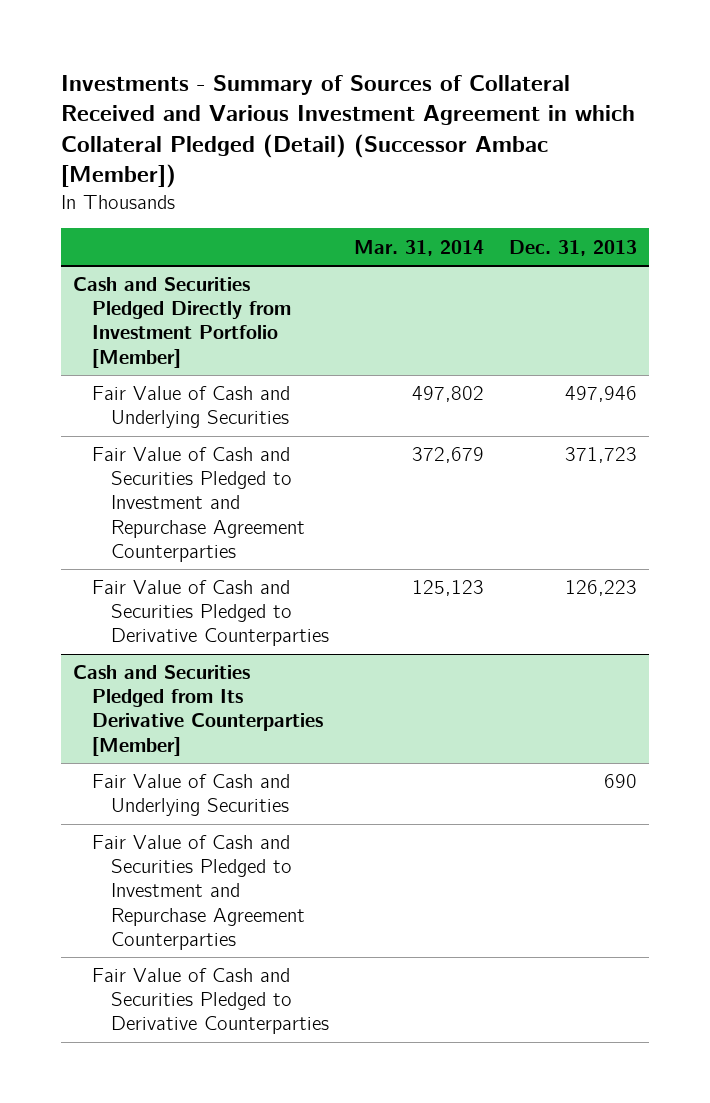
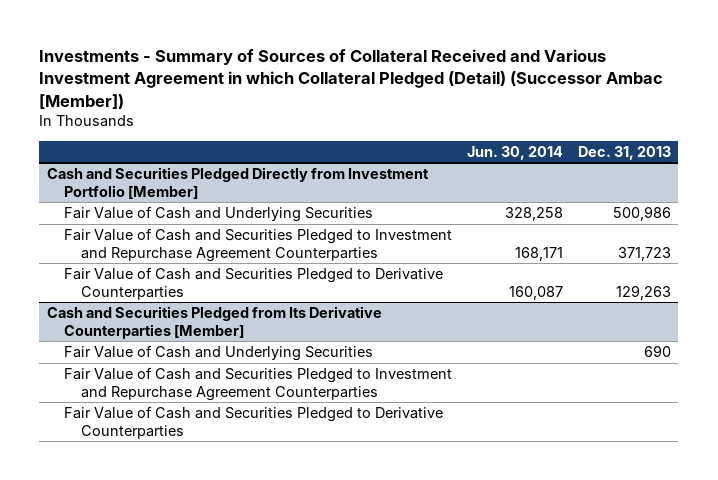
[353,239,484,256] Mar. 31, 2014 -> none
none -> [466,145,563,160] Jun. 30, 2014
[564,386,637,403] 497,946 -> [612,206,671,222] 500,986
[564,580,637,597] 126,223 -> [615,284,671,300] 129,263

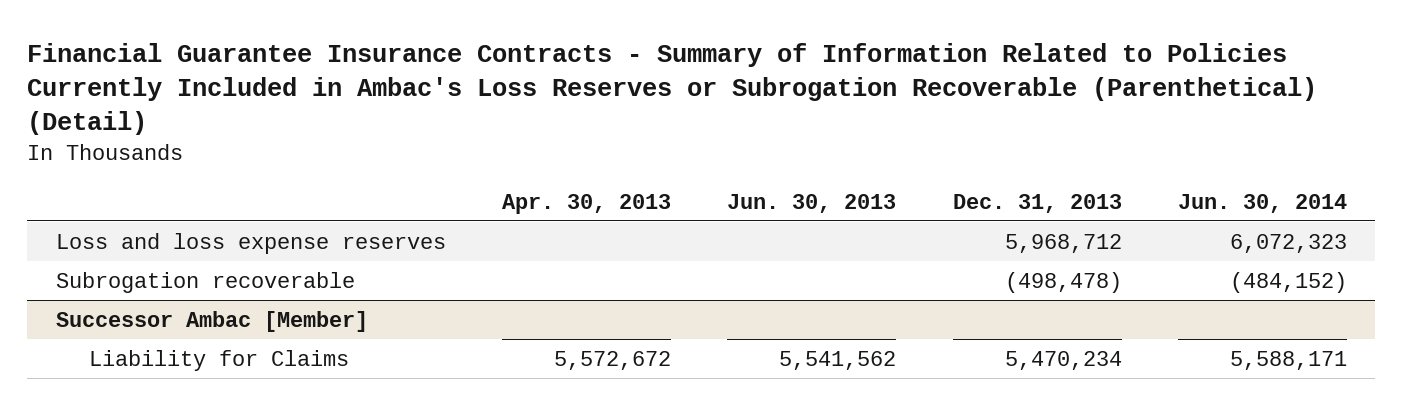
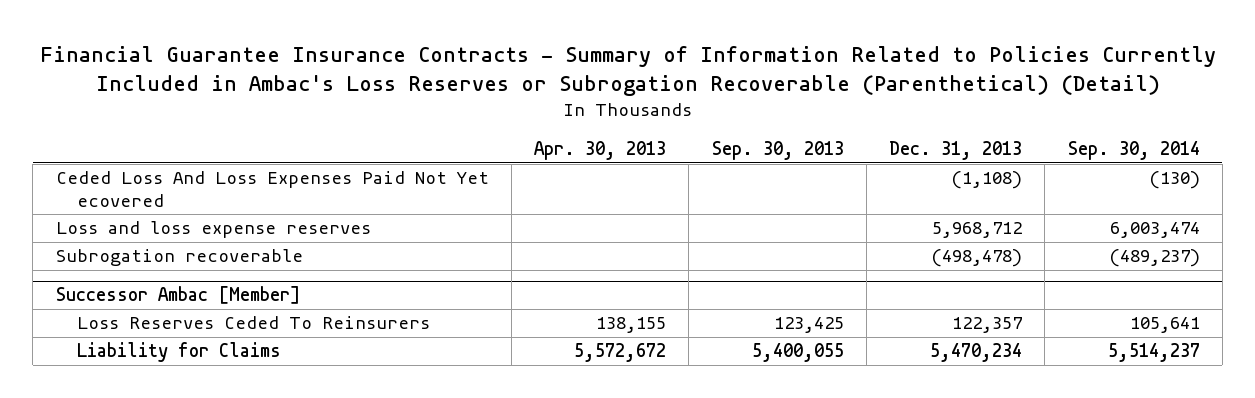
[727,193,897,213] Jun. 30, 2013 -> none
[1178,193,1348,213] Jun. 30, 2014 -> none
none -> [711,141,844,161] Sep. 30, 2013
none -> [1067,141,1200,161] Sep. 30, 2014
none -> [55,171,489,207] Ceded Loss And Loss Expenses Paid Not Yet ecovered
none -> [77,316,431,330] Loss Reserves Ceded To Reinsurers

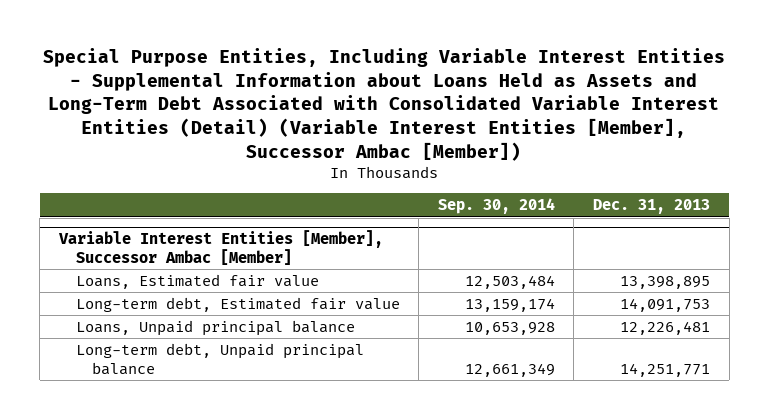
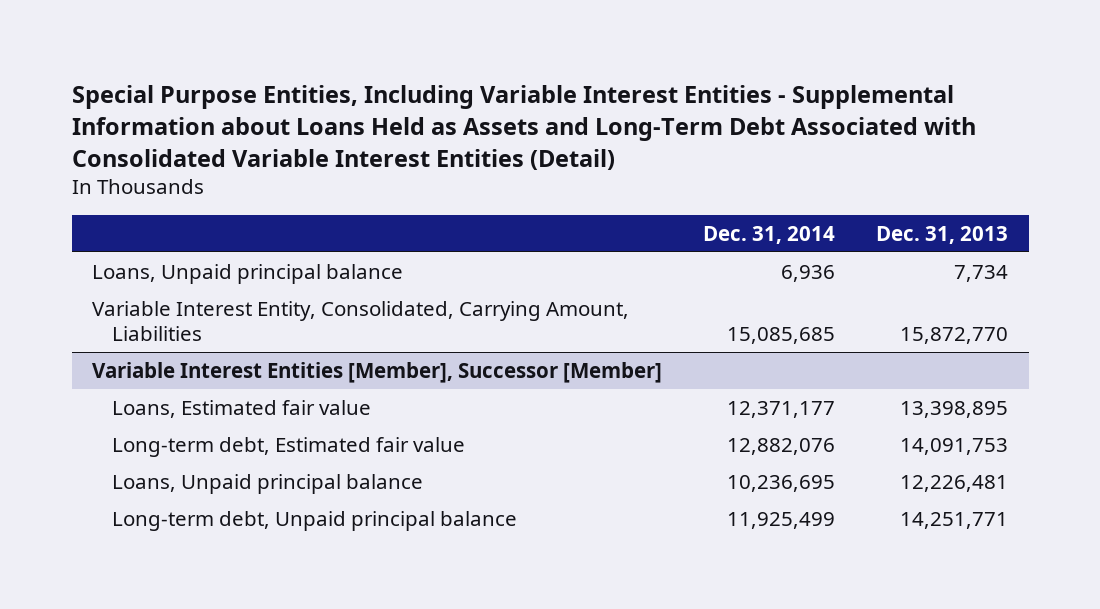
[43,48,726,161] Special Purpose Entities, Including Variable Interest Entities - Supplemental Information about Loans Held as Assets and Long-Term Debt Associated with Consolidated Variable Interest Entities (Detail) (Variable Interest Entities [Member], Successor Ambac [Member]) -> [71,85,976,170] Special Purpose Entities, Including Variable Interest Entities - Supplemental Information about Loans Held as Assets and Long-Term Debt Associated with Consolidated Variable Interest Entities (Detail)
[437,198,555,215] Sep. 30, 2014 -> none
none -> [703,225,836,244] Dec. 31, 2014
none -> [92,263,404,284] Loans, Unpaid principal balance
none -> [92,300,630,341] Variable Interest Entity, Consolidated, Carrying Amount, Liabilities
[58,230,383,265] Variable Interest Entities [Member], Successor Ambac [Member] -> [92,361,663,383] Variable Interest Entities [Member], Successor [Member]

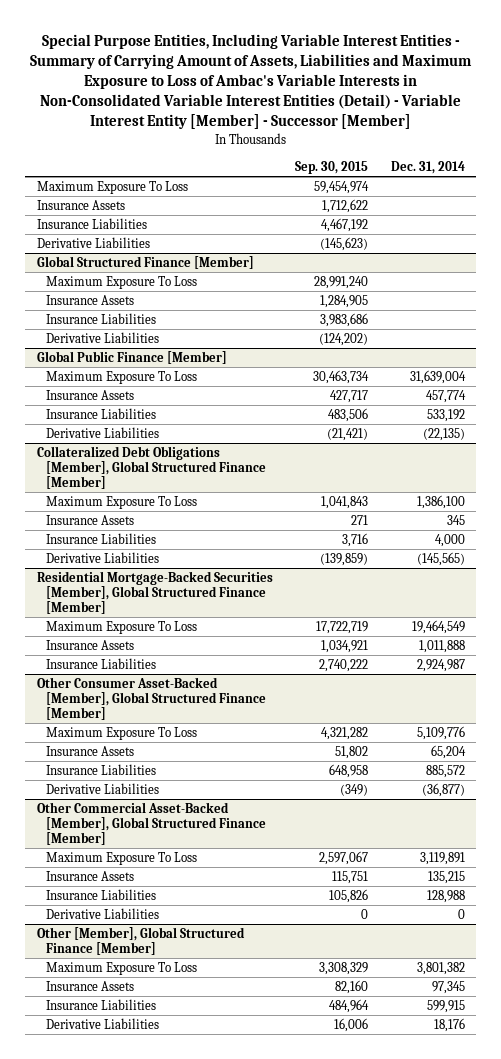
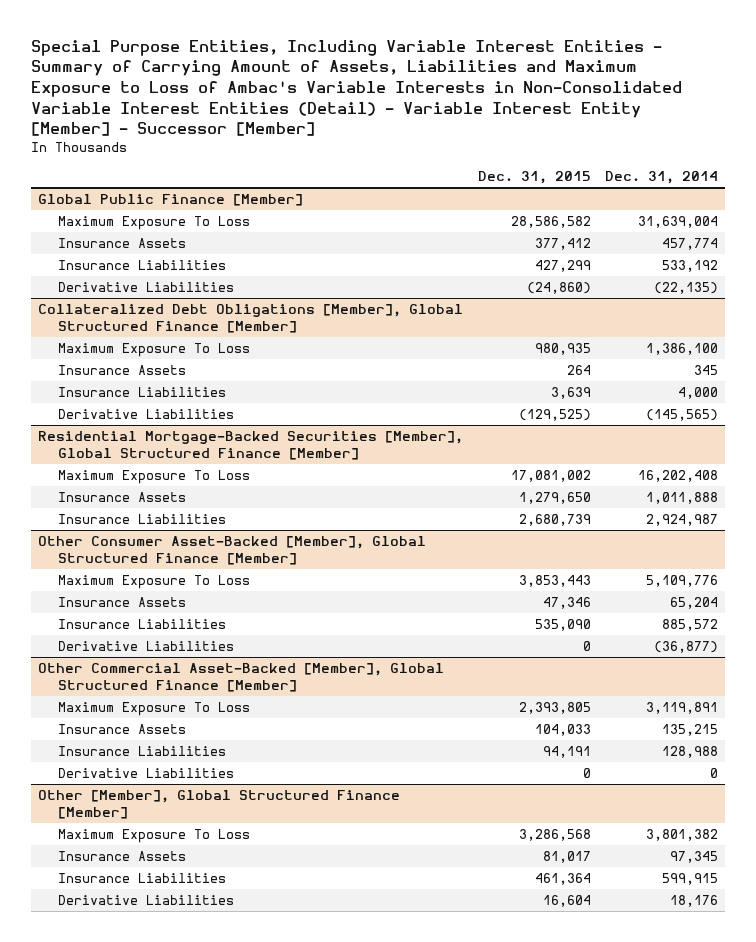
[295,160,369,174] Sep. 30, 2015 -> none
none -> [477,171,591,185] Dec. 31, 2015
[36,180,188,194] Maximum Exposure To Loss -> none
[36,199,125,210] Insurance Assets -> none
[36,217,147,229] Insurance Liabilities -> none
[36,236,150,248] Derivative Liabilities -> none
[36,255,254,269] Global Structured Finance [Member] -> none
[45,275,197,289] Maximum Exposure To Loss -> none
[45,294,134,305] Insurance Assets -> none
[45,312,156,324] Insurance Liabilities -> none
[45,331,159,343] Derivative Liabilities -> none
[411,619,465,634] 19,464,549 -> [637,470,718,483] 16,202,408

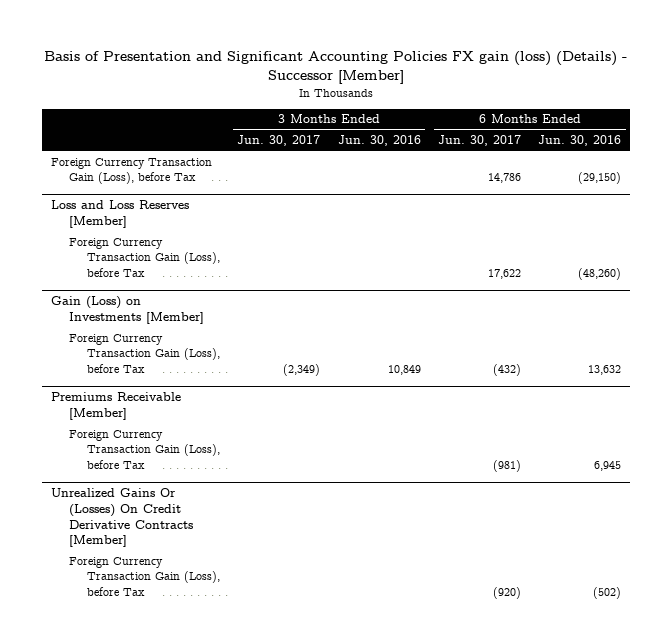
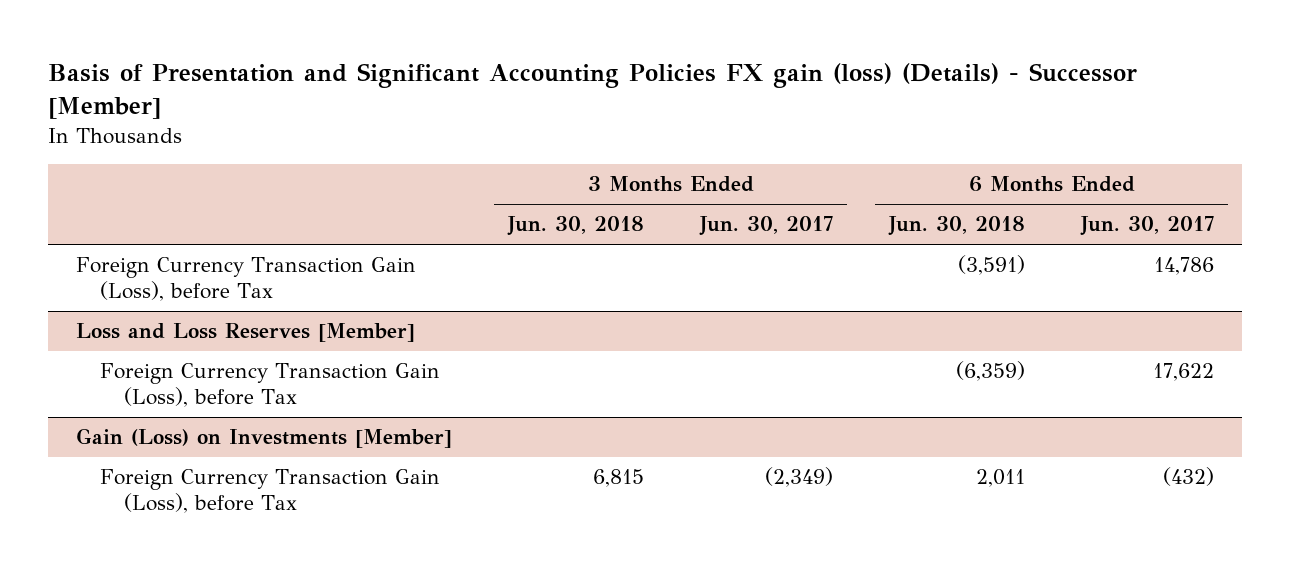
[337,134,421,146] Jun. 30, 2016 -> none
[538,134,622,146] Jun. 30, 2016 -> none
none -> [507,216,645,237] Jun. 30, 2018
none -> [888,216,1026,237] Jun. 30, 2018
[50,392,181,420] Premiums Receivable [Member] -> none
[68,429,220,469] Foreign Currency Transaction Gain (Loss), before Tax -> none
[50,488,193,548] Unrealized Gains Or (Losses) On Credit Derivative Contracts [Member] -> none
[68,556,220,596] Foreign Currency Transaction Gain (Loss), before Tax -> none

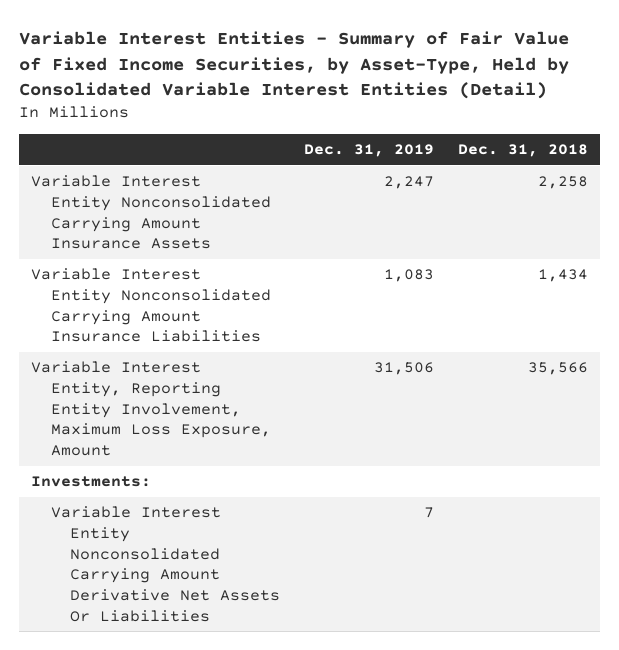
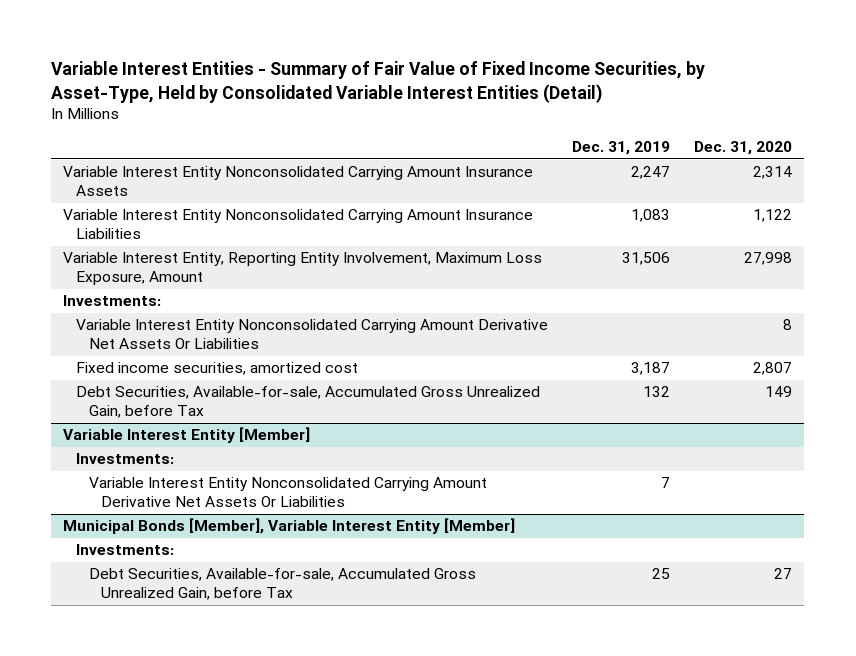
[458,143,589,157] Dec. 31, 2018 -> none
none -> [694,141,793,156] Dec. 31, 2020
none -> [75,319,548,350] Variable Interest Entity Nonconsolidated Carrying Amount Derivative Net Assets Or Liabilities
none -> [75,362,358,376] Fixed income securities, amortized cost
none -> [75,386,540,419] Debt Securities, Available-for-sale, Accumulated Gross Unrealized Gain, before Tax
none -> [63,427,311,444] Variable Interest Entity [Member]
none -> [75,453,174,465] Investments:
none -> [63,518,516,535] Municipal Bonds [Member], Variable Interest Entity [Member]
none -> [75,544,174,556] Investments:
none -> [88,568,476,601] Debt Securities, Available-for-sale, Accumulated Gross Unrealized Gain, before Tax

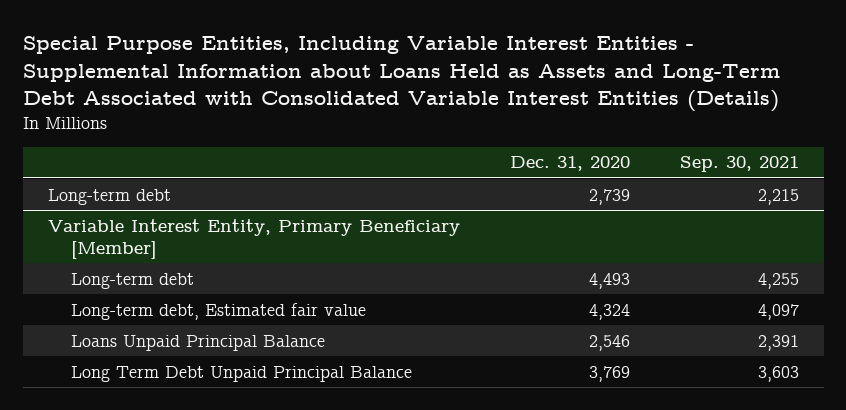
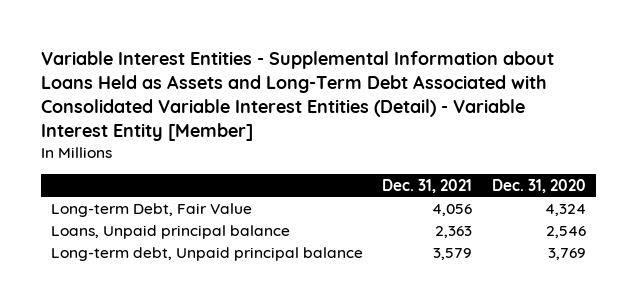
[22,36,780,113] Special Purpose Entities, Including Variable Interest Entities - Supplemental Information about Loans Held as Assets and Long-Term Debt Associated with Consolidated Variable Interest Entities (Details) -> [40,50,554,142] Variable Interest Entities - Supplemental Information about Loans Held as Assets and Long-Term Debt Associated with Consolidated Variable Interest Entities (Detail) - Variable Interest Entity [Member]
[679,156,799,173] Sep. 30, 2021 -> none
none -> [382,178,473,193] Dec. 31, 2021
[47,188,171,205] Long-term debt -> none
[47,218,460,259] Variable Interest Entity, Primary Beneficiary [Member] -> none
[71,272,195,289] Long-term debt -> none
[71,302,367,320] Long-term debt, Estimated fair value -> [50,202,252,217] Long-term Debt, Fair Value
[71,334,326,351] Loans Unpaid Principal Balance -> [50,224,290,239] Loans, Unpaid principal balance
[71,365,413,382] Long Term Debt Unpaid Principal Balance -> [50,246,363,261] Long-term debt, Unpaid principal balance

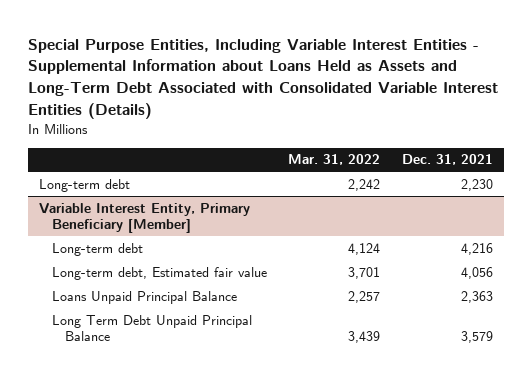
[40,50,554,142] Variable Interest Entities - Supplemental Information about Loans Held as Assets and Long-Term Debt Associated with Consolidated Variable Interest Entities (Detail) - Variable Interest Entity [Member] -> [28,38,499,119] Special Purpose Entities, Including Variable Interest Entities - Supplemental Information about Loans Held as Assets and Long-Term Debt Associated with Consolidated Variable Interest Entities (Details)
[491,178,586,193] Dec. 31, 2020 -> none
none -> [288,154,381,166] Mar. 31, 2022
none -> [38,178,130,192] Long-term debt
none -> [38,202,250,233] Variable Interest Entity, Primary Beneficiary [Member]
none -> [51,242,143,256] Long-term debt
[50,202,252,217] Long-term Debt, Fair Value -> [51,266,267,280] Long-term debt, Estimated fair value
[50,224,290,239] Loans, Unpaid principal balance -> [51,290,237,304] Loans Unpaid Principal Balance
[50,246,363,261] Long-term debt, Unpaid principal balance -> [51,314,252,341] Long Term Debt Unpaid Principal Balance

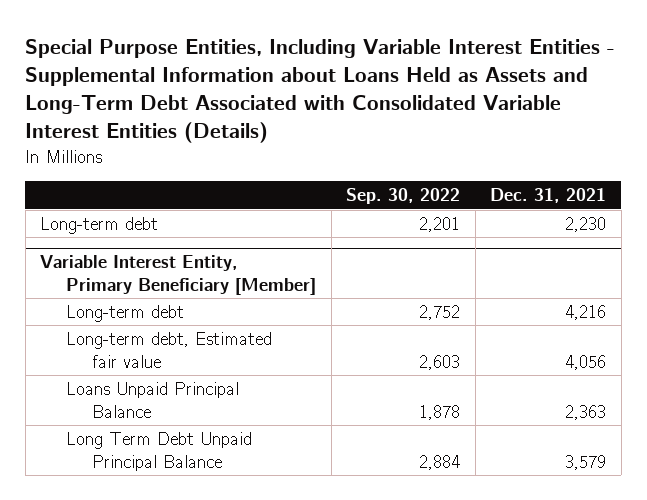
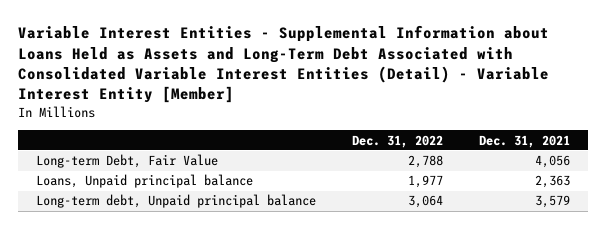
[25,38,616,144] Special Purpose Entities, Including Variable Interest Entities - Supplemental Information about Loans Held as Assets and Long-Term Debt Associated with Consolidated Variable Interest Entities (Details) -> [18,25,550,104] Variable Interest Entities - Supplemental Information about Loans Held as Assets and Long-Term Debt Associated with Consolidated Variable Interest Entities (Detail) - Variable Interest Entity [Member]
[346,188,461,205] Sep. 30, 2022 -> none
none -> [352,134,444,148] Dec. 31, 2022
[40,216,159,234] Long-term debt -> none
[40,255,317,295] Variable Interest Entity, Primary Beneficiary [Member] -> none
[66,304,185,322] Long-term debt -> none
[66,331,273,368] Long-term debt, Estimated fair value -> [36,154,219,169] Long-term Debt, Fair Value
[66,381,240,418] Loans Unpaid Principal Balance -> [36,174,254,189] Loans, Unpaid principal balance
[66,431,253,471] Long Term Debt Unpaid Principal Balance -> [36,194,317,209] Long-term debt, Unpaid principal balance

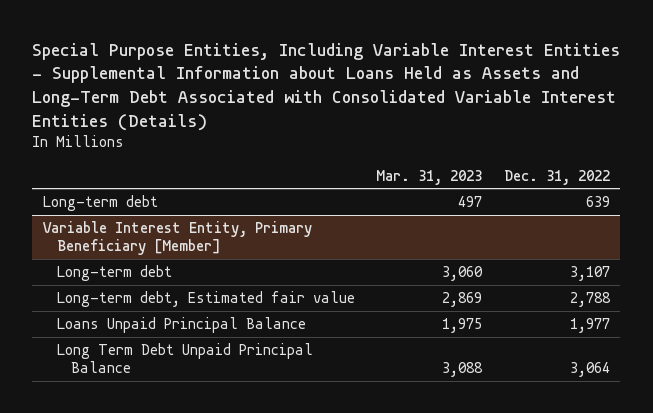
[18,25,550,104] Variable Interest Entities - Supplemental Information about Loans Held as Assets and Long-Term Debt Associated with Consolidated Variable Interest Entities (Detail) - Variable Interest Entity [Member] -> [32,42,621,131] Special Purpose Entities, Including Variable Interest Entities - Supplemental Information about Loans Held as Assets and Long-Term Debt Associated with Consolidated Variable Interest Entities (Details)
[479,134,571,148] Dec. 31, 2021 -> none
none -> [376,169,483,185] Mar. 31, 2023
none -> [43,195,159,212] Long-term debt
none -> [43,221,313,256] Variable Interest Entity, Primary Beneficiary [Member]
none -> [57,265,173,282] Long-term debt
[36,154,219,169] Long-term Debt, Fair Value -> [57,291,356,308] Long-term debt, Estimated fair value
[36,174,254,189] Loans, Unpaid principal balance -> [57,317,307,334] Loans Unpaid Principal Balance
[36,194,317,209] Long-term debt, Unpaid principal balance -> [57,343,314,374] Long Term Debt Unpaid Principal Balance

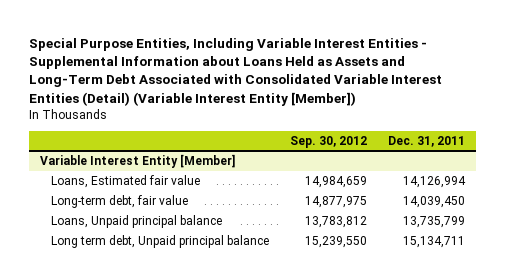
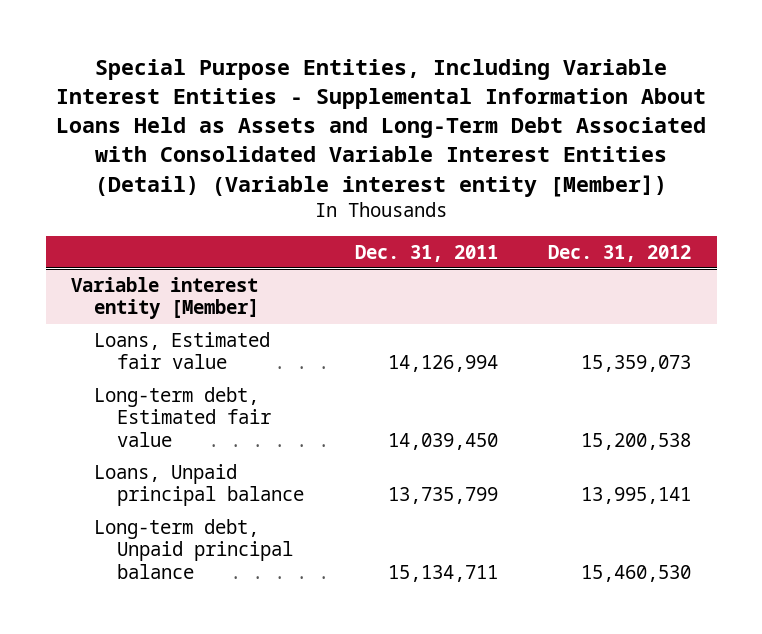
[29,37,443,106] Special Purpose Entities, Including Variable Interest Entities - Supplemental Information about Loans Held as Assets and Long-Term Debt Associated with Consolidated Variable Interest Entities (Detail) (Variable Interest Entity [Member]) -> [56,58,707,197] Special Purpose Entities, Including Variable Interest Entities - Supplemental Information About Loans Held as Assets and Long-Term Debt Associated with Consolidated Variable Interest Entities (Detail) (Variable interest entity [Member])
[290,135,368,148] Sep. 30, 2012 -> none
none -> [548,244,692,262] Dec. 31, 2012
[40,154,236,169] Variable Interest Entity [Member] -> [71,276,260,320] Variable interest entity [Member]
[50,195,188,209] Long-term debt, fair value -> [94,386,271,447] Long-term debt, Estimated fair value
[50,235,269,249] Long term debt, Unpaid principal balance -> [94,518,293,579] Long-term debt, Unpaid principal balance

